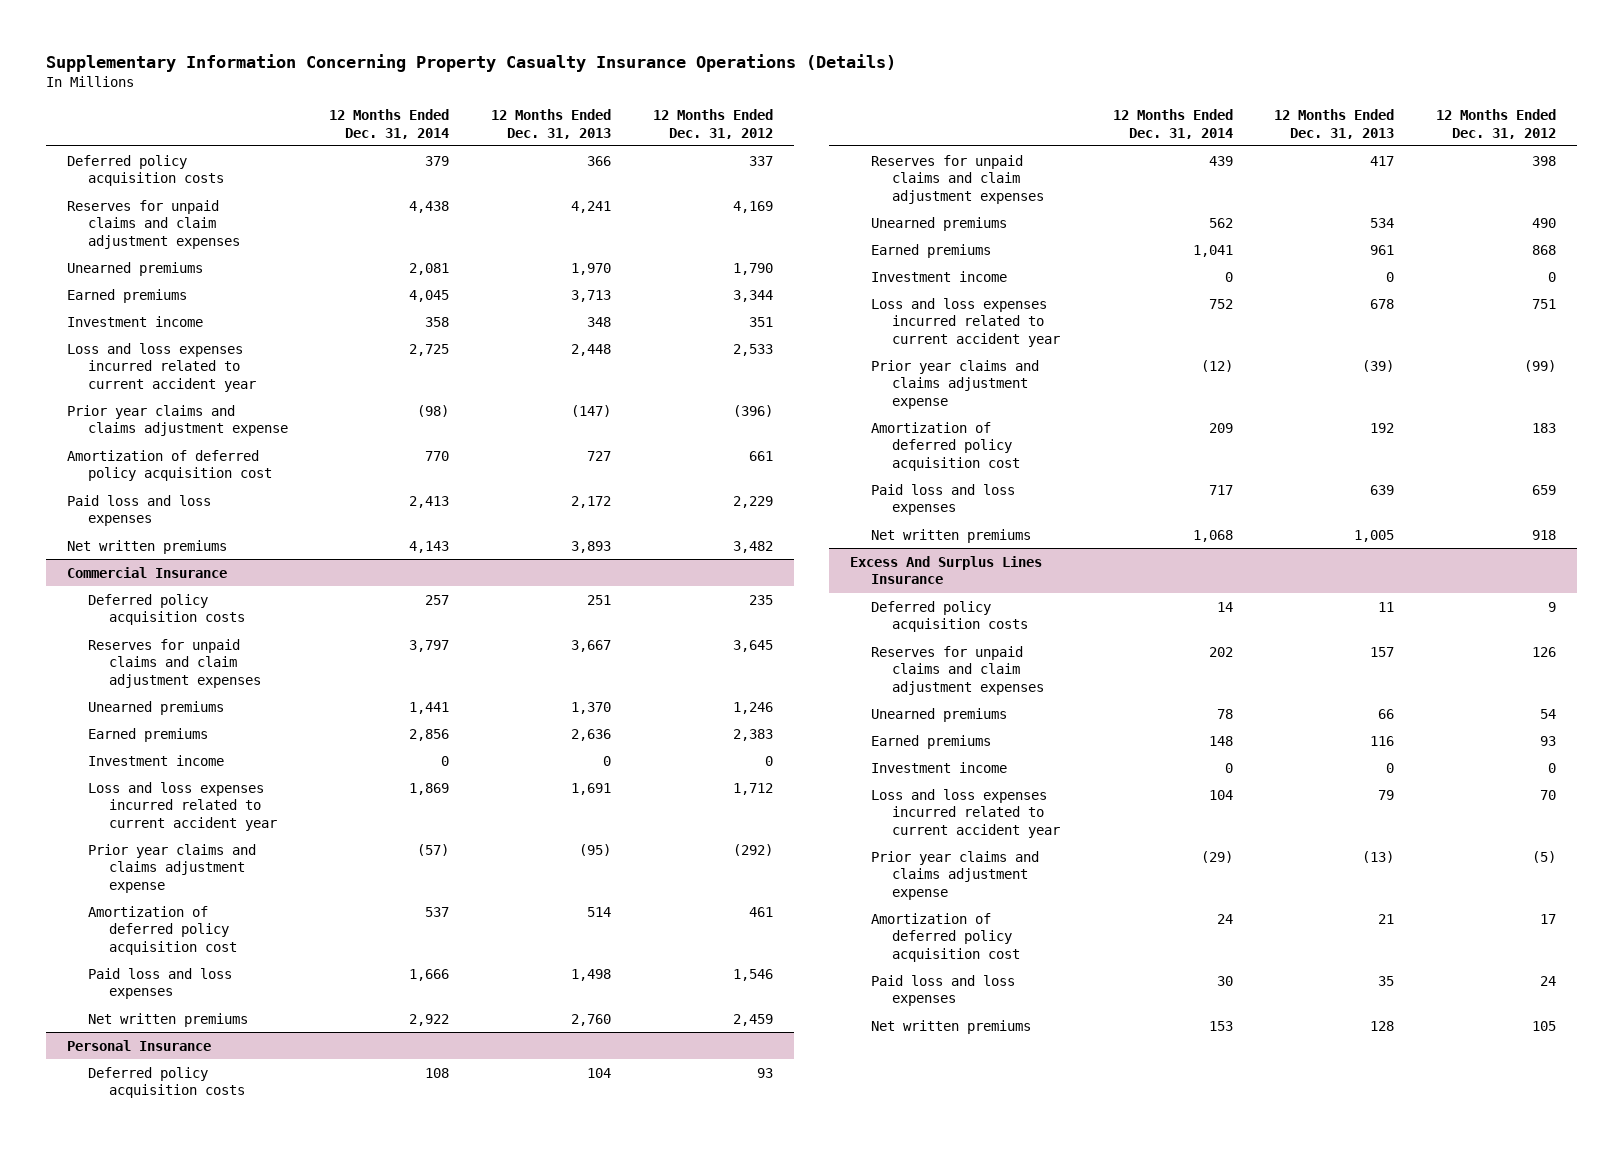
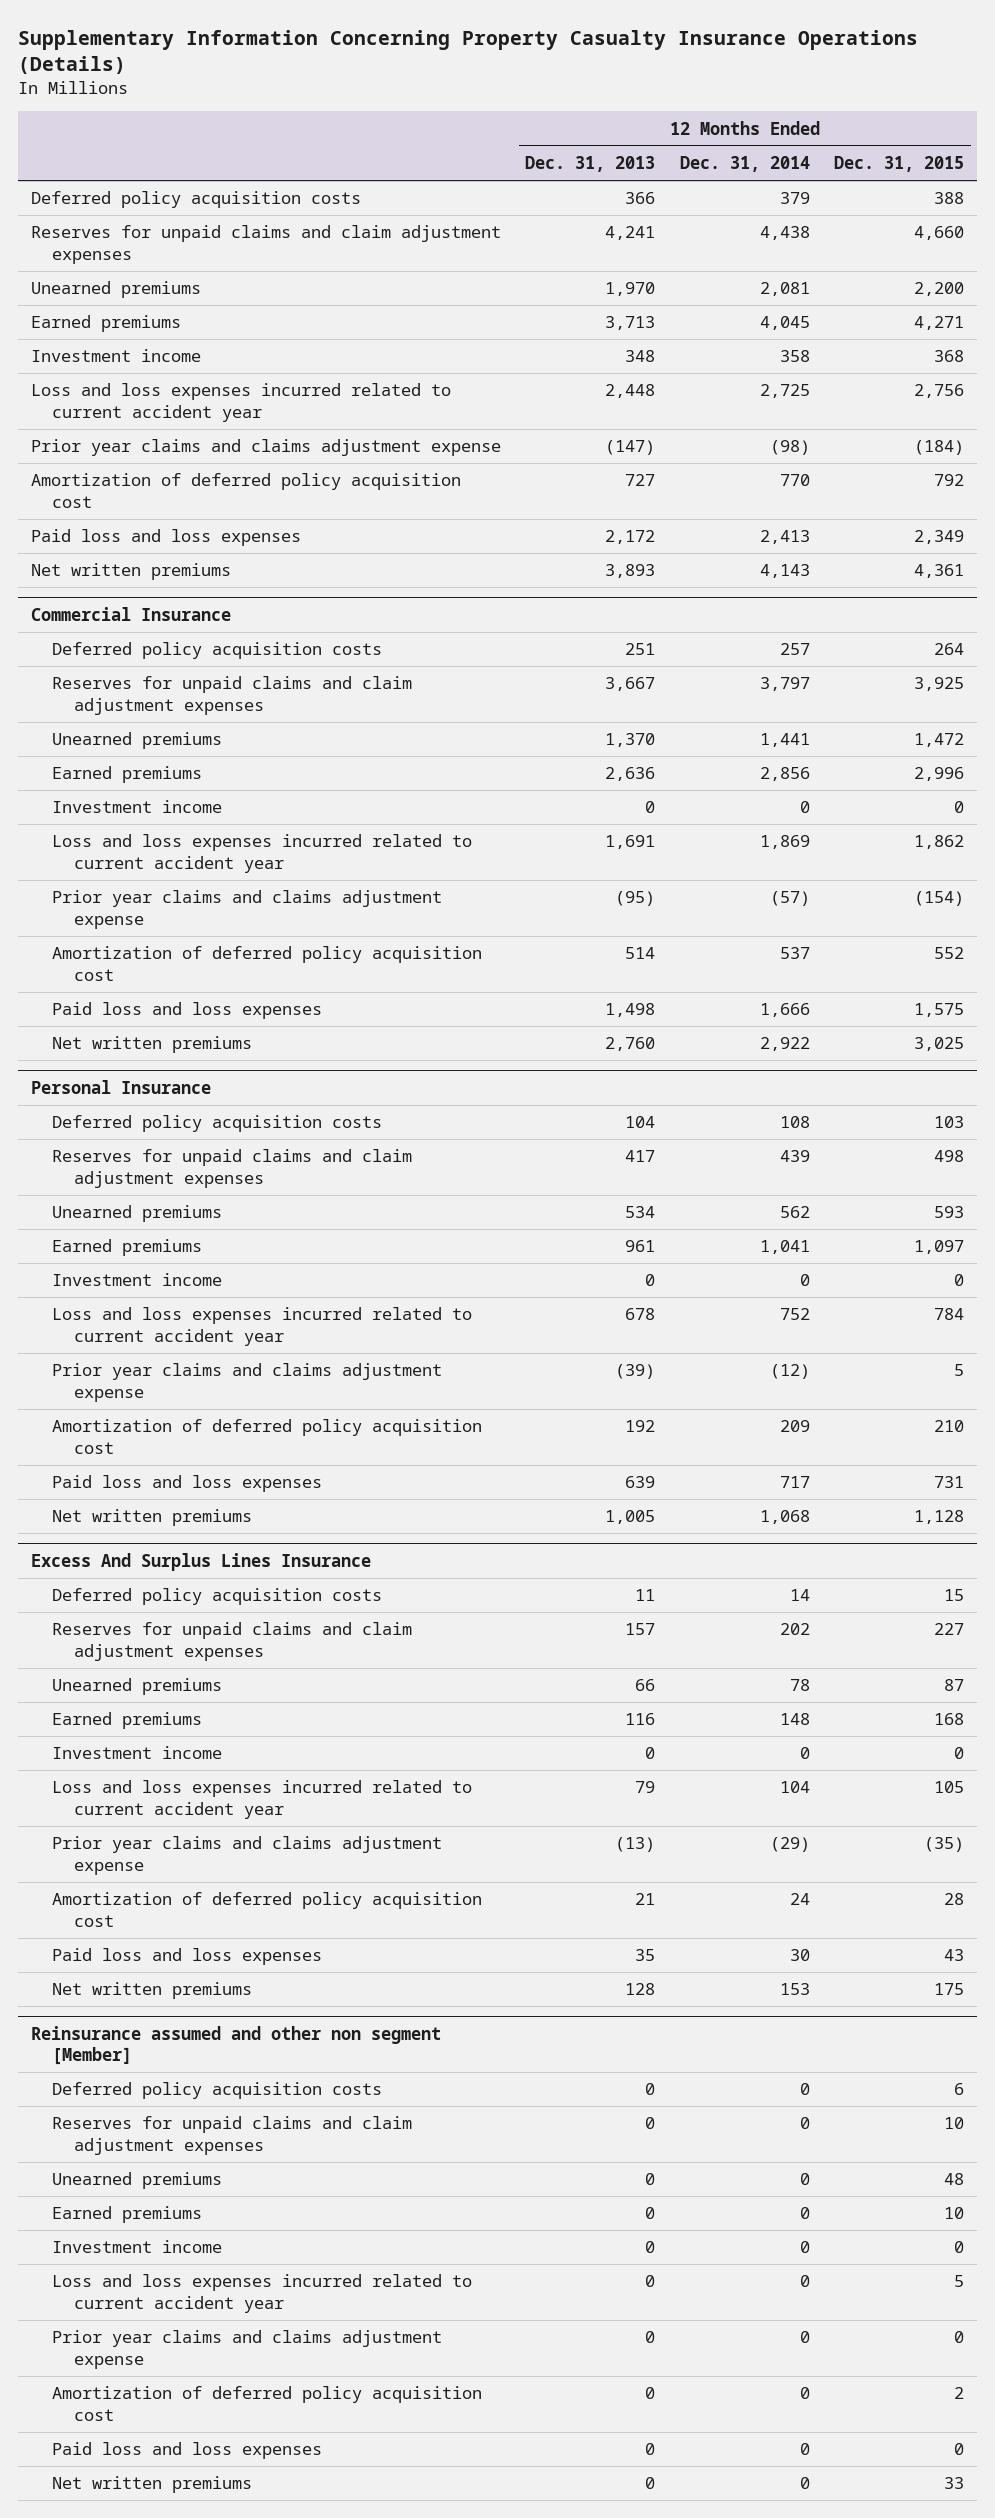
[652,108,773,139] 12 Months Ended Dec. 31, 2012 -> none
none -> [834,156,965,173] Dec. 31, 2015
none -> [30,2026,441,2066] Reinsurance assumed and other non segment [Member]
none -> [52,2082,383,2100] Deferred policy acquisition costs
none -> [52,2116,413,2155] Reserves for unpaid claims and claim adjustment expenses
none -> [52,2172,223,2190] Unearned premiums
none -> [52,2206,203,2224] Earned premiums
none -> [52,2240,223,2254] Investment income
none -> [52,2274,473,2313] Loss and loss expenses incurred related to current accident year
none -> [52,2330,443,2369] Prior year claims and claims adjustment expense
none -> [52,2386,483,2421] Amortization of deferred policy acquisition cost
none -> [52,2442,323,2460] Paid loss and loss expenses
none -> [52,2476,253,2494] Net written premiums

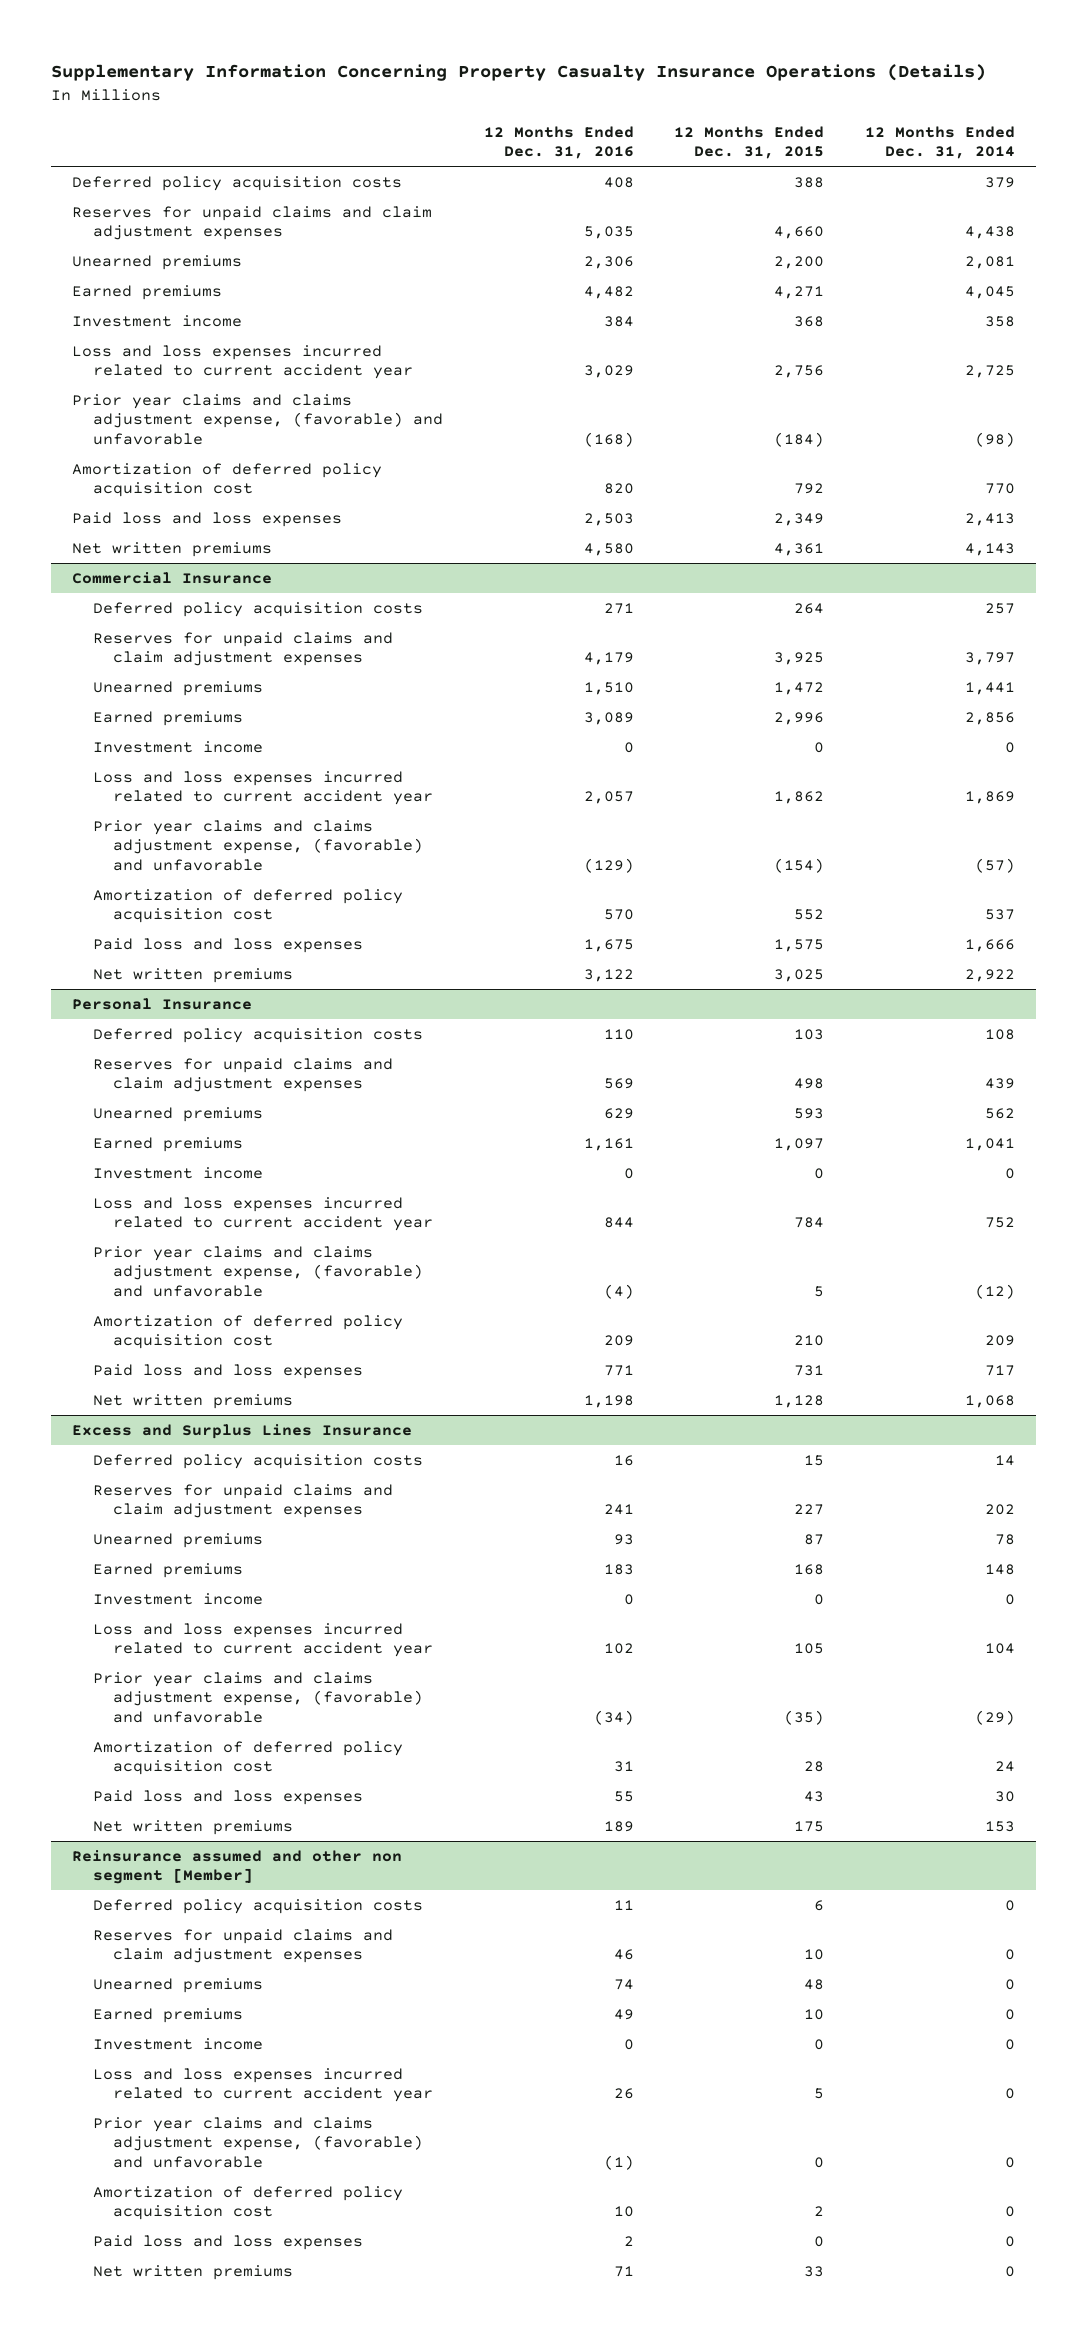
[525,156,656,173] Dec. 31, 2013 -> none
none -> [483,125,634,160] 12 Months Ended Dec. 31, 2016
[30,439,501,457] Prior year claims and claims adjustment expense -> [71,393,443,445] Prior year claims and claims adjustment expense, (favorable) and unfavorable
[52,890,443,929] Prior year claims and claims adjustment expense -> [92,819,424,871] Prior year claims and claims adjustment expense, (favorable) and unfavorable
[52,1363,443,1402] Prior year claims and claims adjustment expense -> [92,1245,424,1297] Prior year claims and claims adjustment expense, (favorable) and unfavorable
[30,1553,371,1572] Excess And Surplus Lines Insurance -> [71,1423,412,1439] Excess and Surplus Lines Insurance
[52,1836,443,1875] Prior year claims and claims adjustment expense -> [92,1671,424,1723] Prior year claims and claims adjustment expense, (favorable) and unfavorable
[52,2330,443,2369] Prior year claims and claims adjustment expense -> [92,2116,424,2168] Prior year claims and claims adjustment expense, (favorable) and unfavorable

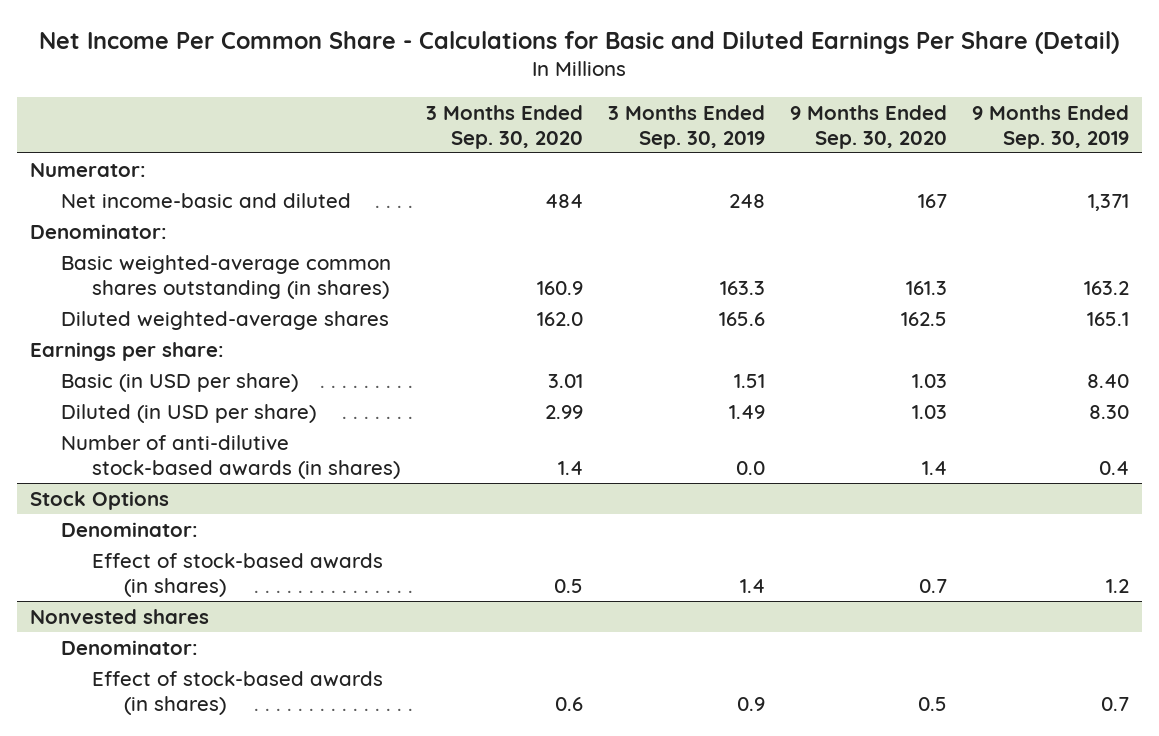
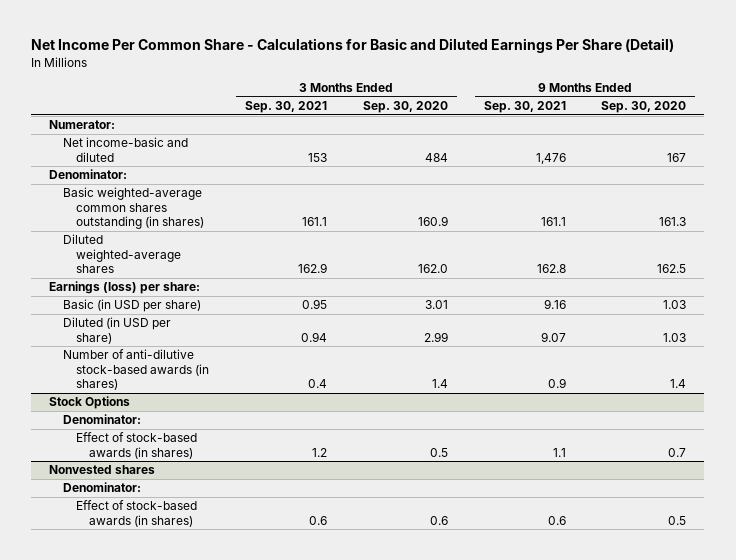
[607,104,765,149] 3 Months Ended Sep. 30, 2019 -> none
[972,104,1130,149] 9 Months Ended Sep. 30, 2019 -> none
none -> [244,101,327,114] Sep. 30, 2021
none -> [483,101,566,114] Sep. 30, 2021
[29,341,224,361] Earnings per share: -> [49,281,201,295] Earnings (loss) per share:

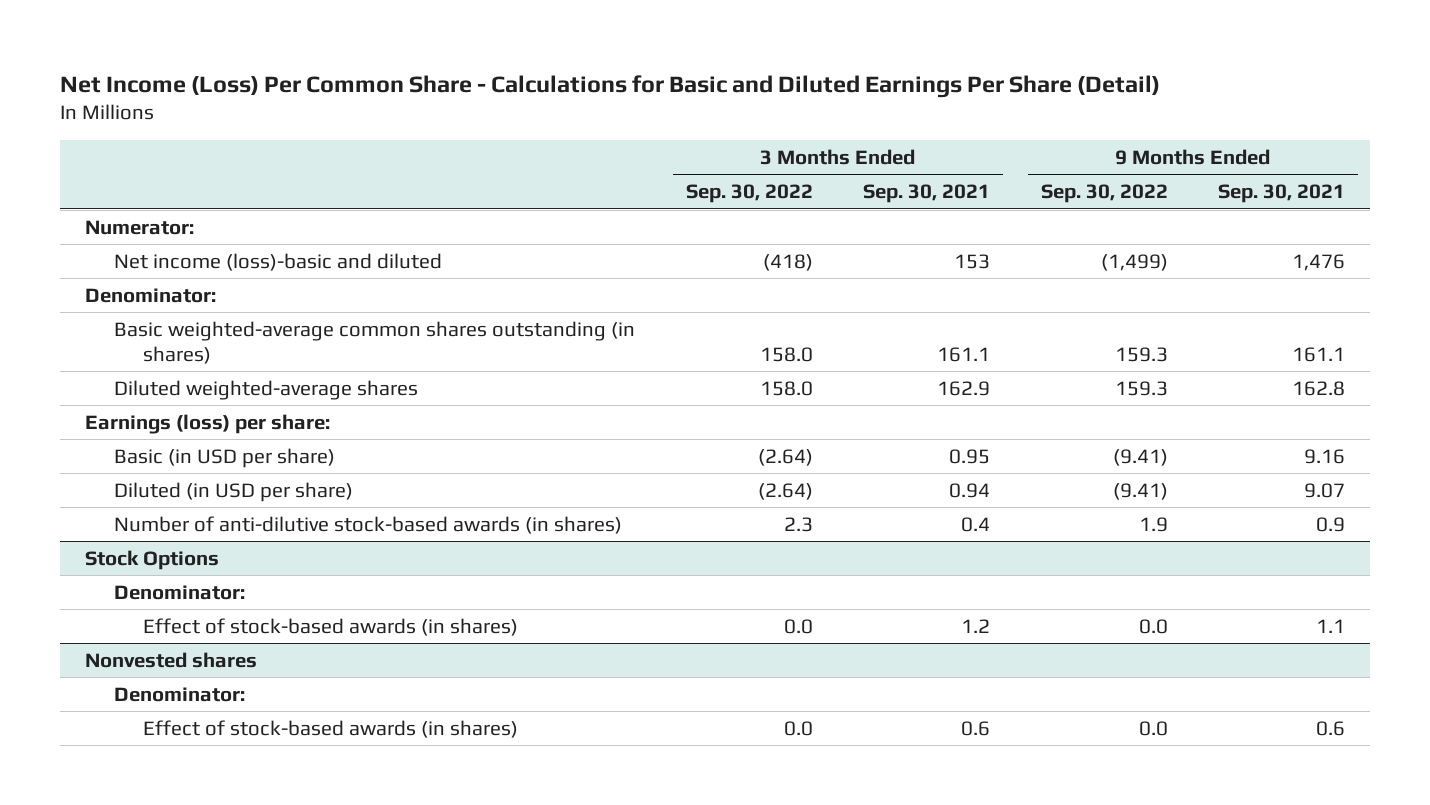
[31,38,675,54] Net Income Per Common Share - Calculations for Basic and Diluted Earnings Per Share (Detail) -> [59,74,1160,98] Net Income (Loss) Per Common Share - Calculations for Basic and Diluted Earnings Per Share (Detail)
[362,101,448,114] Sep. 30, 2020 -> none
[601,101,687,114] Sep. 30, 2020 -> none
none -> [685,184,813,204] Sep. 30, 2022
none -> [1040,184,1168,204] Sep. 30, 2022
[62,137,188,162] Net income-basic and diluted -> [114,252,443,271] Net income (loss)-basic and diluted

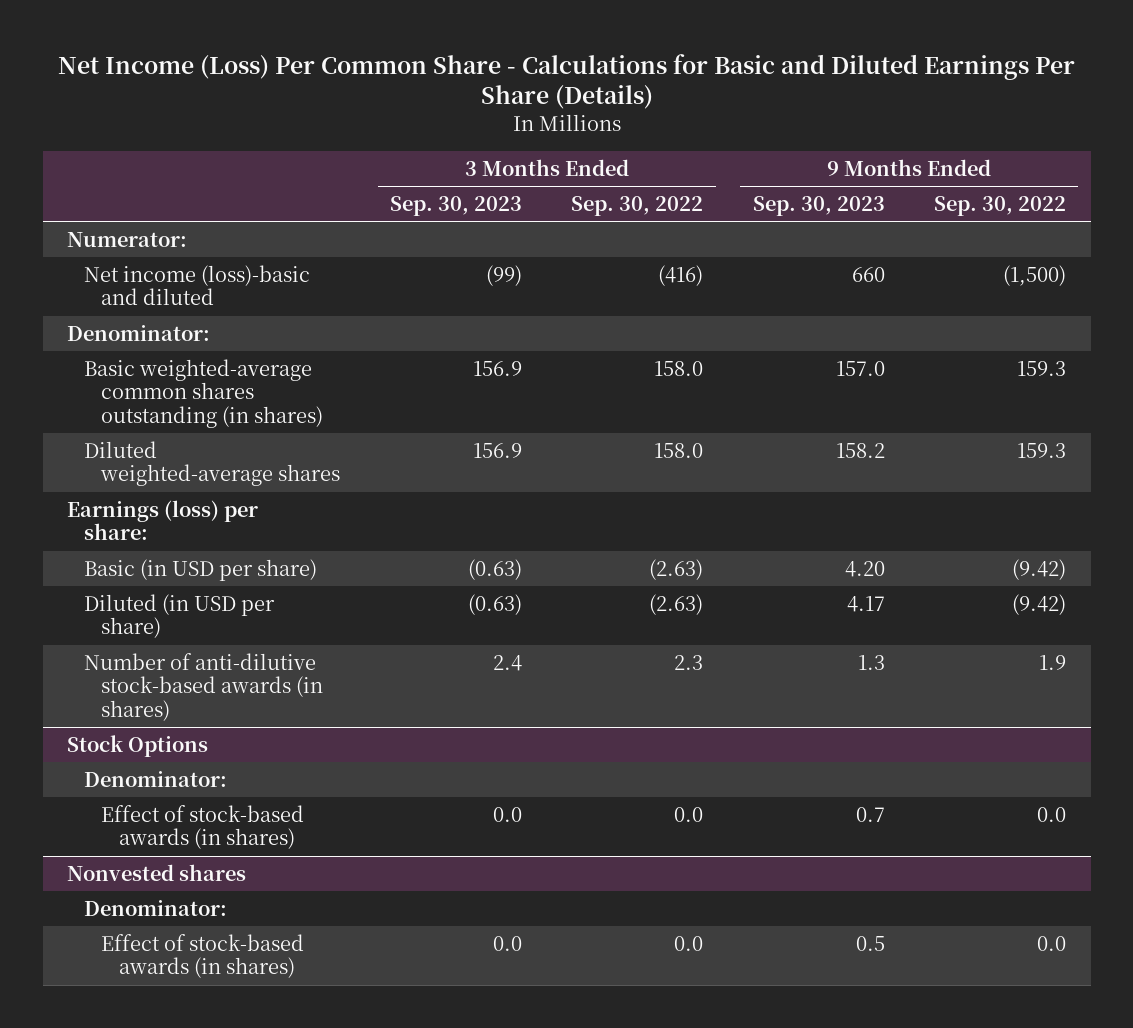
[59,74,1160,98] Net Income (Loss) Per Common Share - Calculations for Basic and Diluted Earnings Per Share (Detail) -> [57,53,1075,110] Net Income (Loss) Per Common Share - Calculations for Basic and Diluted Earnings Per Share (Details)
[863,184,991,204] Sep. 30, 2021 -> none
[1218,184,1346,204] Sep. 30, 2021 -> none
none -> [389,196,522,217] Sep. 30, 2023
none -> [752,196,885,217] Sep. 30, 2023
[762,253,813,271] (418) -> [658,264,704,286] (416)
[1100,253,1168,271] (1,499) -> [1002,264,1066,286] (1,500)
[757,448,813,466] (2.64) -> [649,558,704,580] (2.63)
[1112,448,1168,466] (9.41) -> [1011,558,1066,580] (9.42)
[757,482,813,500] (2.64) -> [649,593,704,615] (2.63)
[1112,482,1168,500] (9.41) -> [1011,593,1066,615] (9.42)

